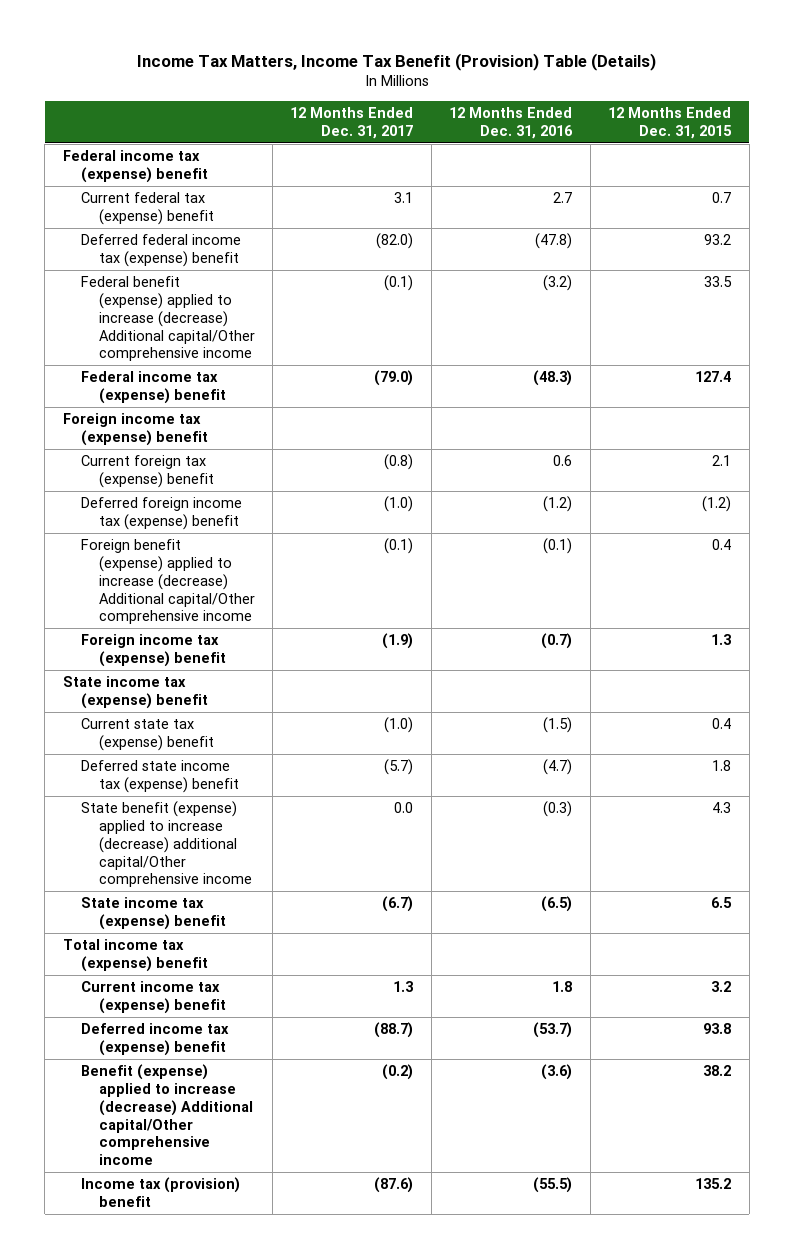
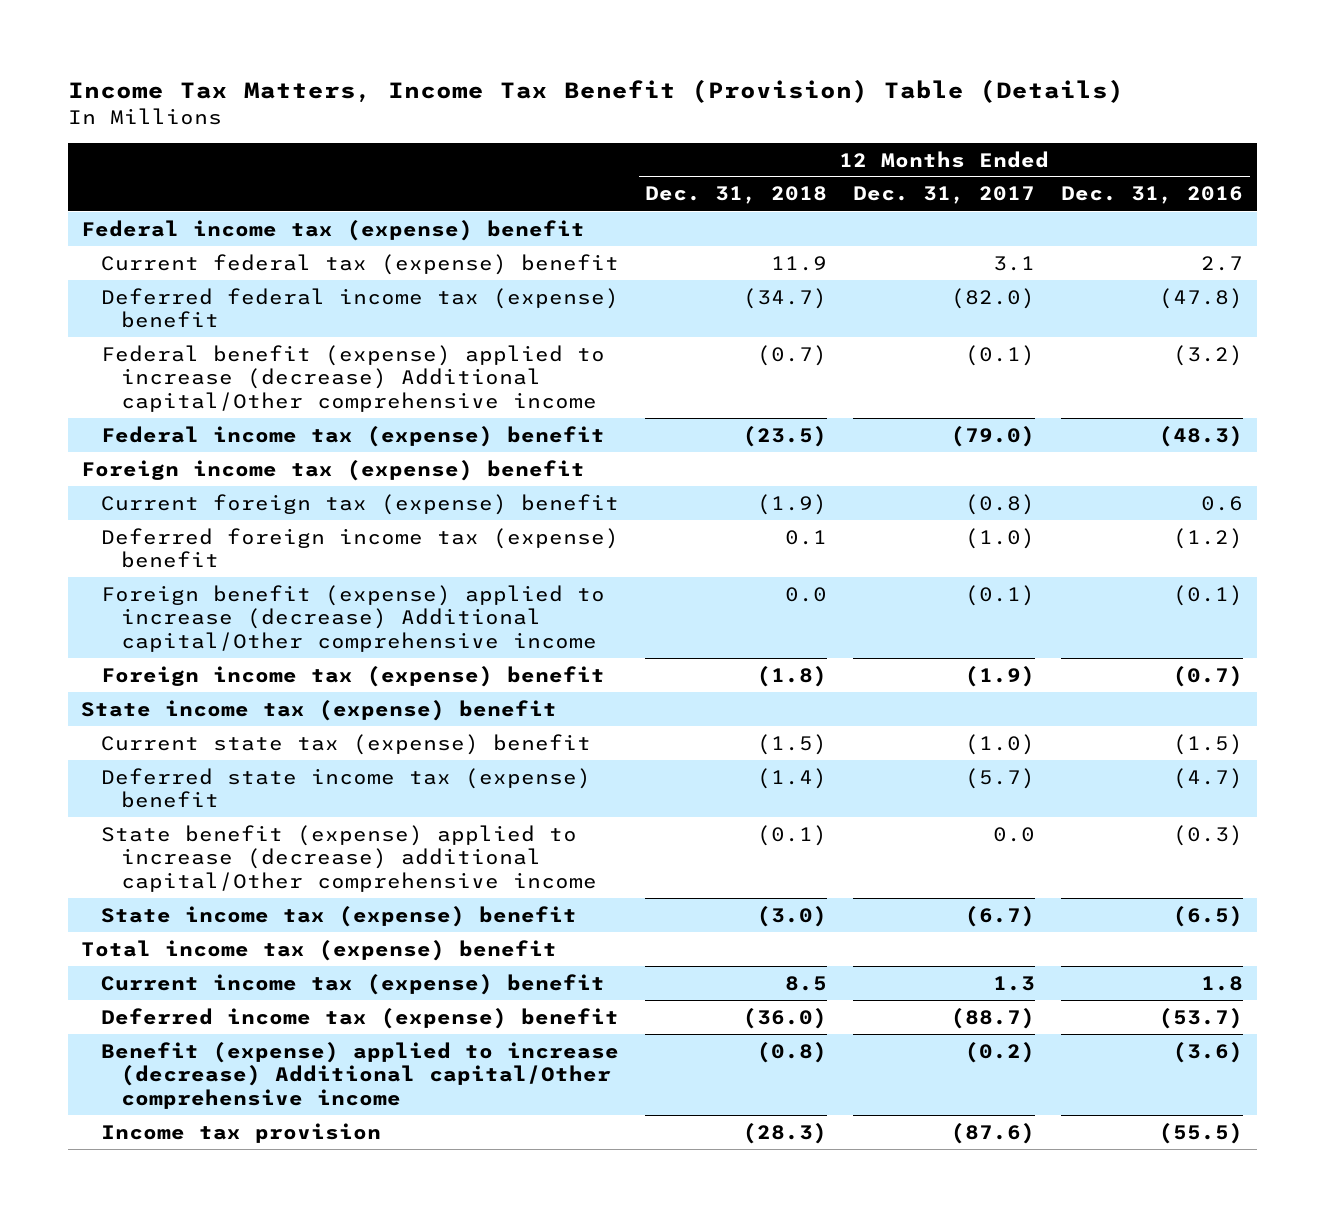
[608,107,733,139] 12 Months Ended Dec. 31, 2015 -> none
none -> [645,186,828,205] Dec. 31, 2018
[80,1177,240,1208] Income tax (provision) benefit -> [100,1122,381,1143] Income tax provision

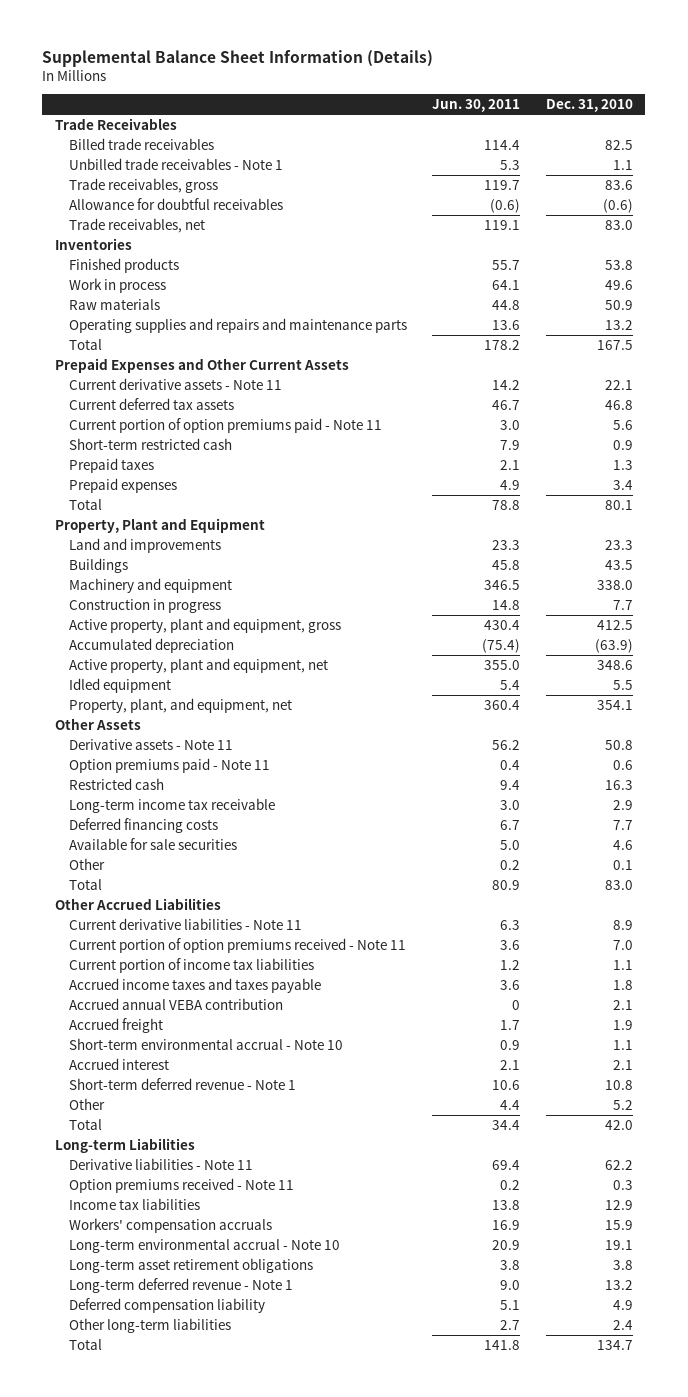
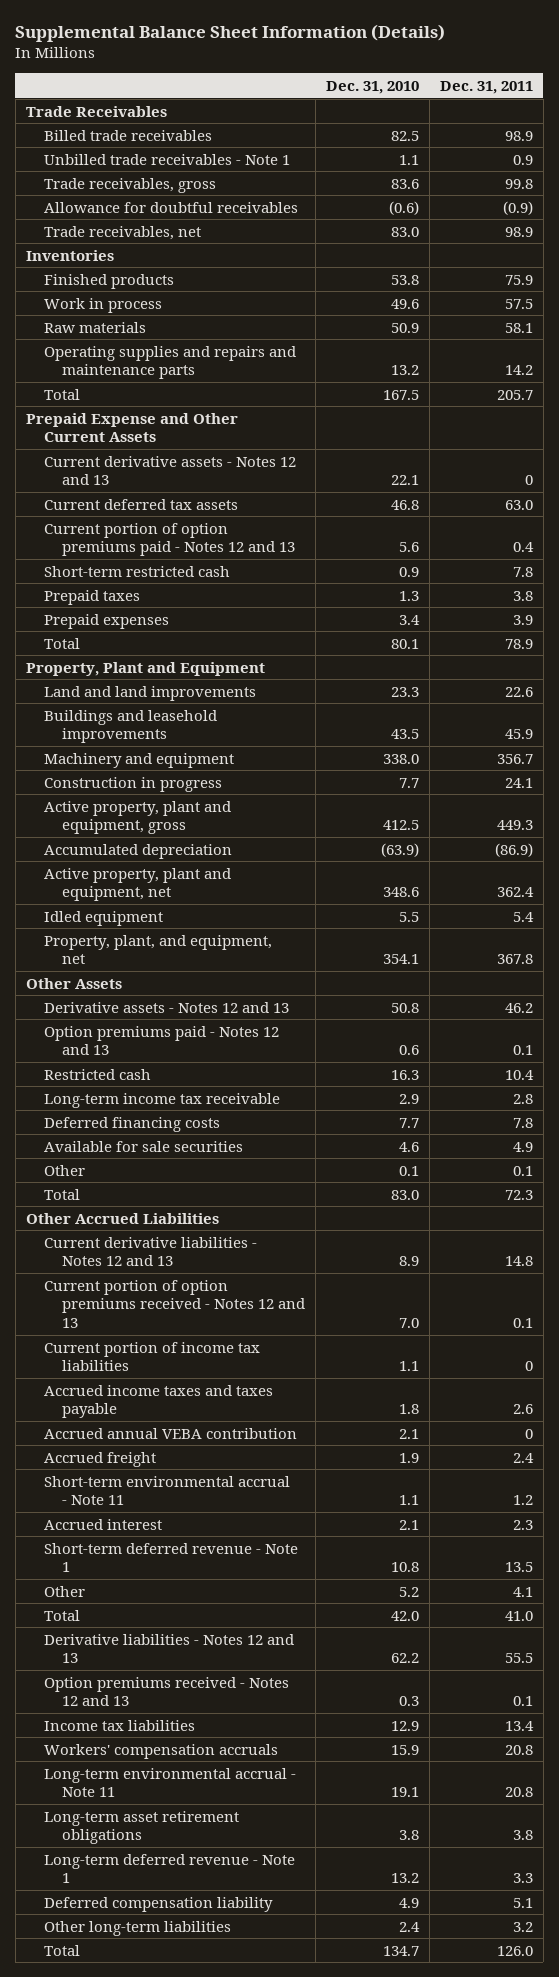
[432,98,521,112] Jun. 30, 2011 -> none
none -> [439,80,533,94] Dec. 31, 2011
[54,357,349,373] Prepaid Expenses and Other Current Assets -> [25,412,238,443] Prepaid Expense and Other Current Assets
[68,377,282,390] Current derivative assets - Note 11 -> [43,455,296,486] Current derivative assets - Notes 12 and 13
[68,417,382,433] Current portion of option premiums paid - Note 11 -> [43,522,296,557] Current portion of option premiums paid - Notes 12 and 13
[68,537,221,553] Land and improvements -> [43,685,256,701] Land and land improvements
[68,557,128,573] Buildings -> [43,709,217,744] Buildings and leasehold improvements
[68,738,233,750] Derivative assets - Note 11 -> [43,1001,289,1013] Derivative assets - Notes 12 and 13
[68,757,270,773] Option premiums paid - Note 11 -> [43,1025,279,1056] Option premiums paid - Notes 12 and 13
[68,917,302,930] Current derivative liabilities - Note 11 -> [43,1236,257,1267] Current derivative liabilities - Notes 12 and 13
[68,937,406,953] Current portion of option premiums received - Note 11 -> [43,1279,306,1329] Current portion of option premiums received - Notes 12 and 13
[68,1037,343,1050] Short-term environmental accrual - Note 10 -> [43,1475,290,1506] Short-term environmental accrual - Note 11
[54,1137,195,1153] Long-term Liabilities -> none
[68,1157,253,1170] Derivative liabilities - Note 11 -> [43,1633,294,1664] Derivative liabilities - Notes 12 and 13
[68,1177,294,1193] Option premiums received - Note 11 -> [43,1676,289,1707] Option premiums received - Notes 12 and 13
[68,1238,340,1253] Long-term environmental accrual - Note 10 -> [43,1767,296,1798] Long-term environmental accrual - Note 11

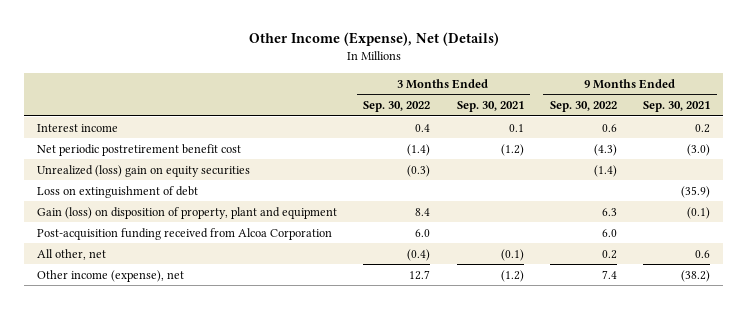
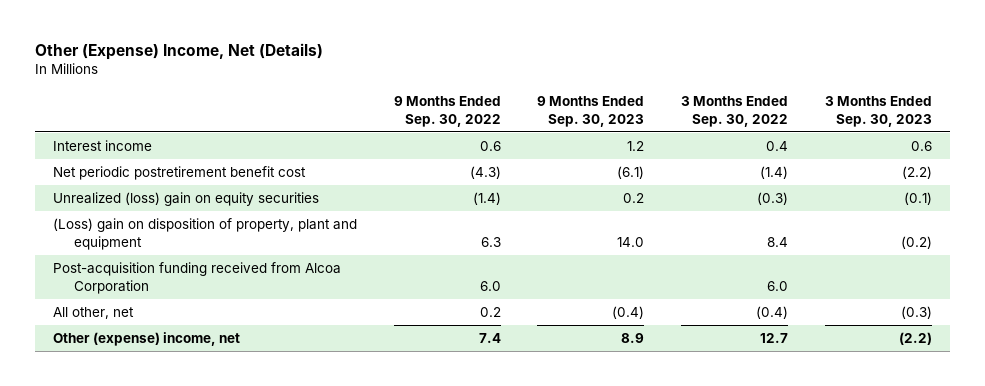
[248,32,499,47] Other Income (Expense), Net (Details) -> [34,42,323,60] Other (Expense) Income, Net (Details)
[456,101,524,113] Sep. 30, 2021 -> none
[643,101,711,113] Sep. 30, 2021 -> none
none -> [537,96,645,127] 9 Months Ended Sep. 30, 2023
none -> [824,96,932,127] 3 Months Ended Sep. 30, 2023
[36,185,198,198] Loss on extinguishment of debt -> none
[36,206,337,219] Gain (loss) on disposition of property, plant and equipment -> [53,218,358,250] (Loss) gain on disposition of property, plant and equipment
[36,269,184,282] Other income (expense), net -> [53,332,241,347] Other (expense) income, net

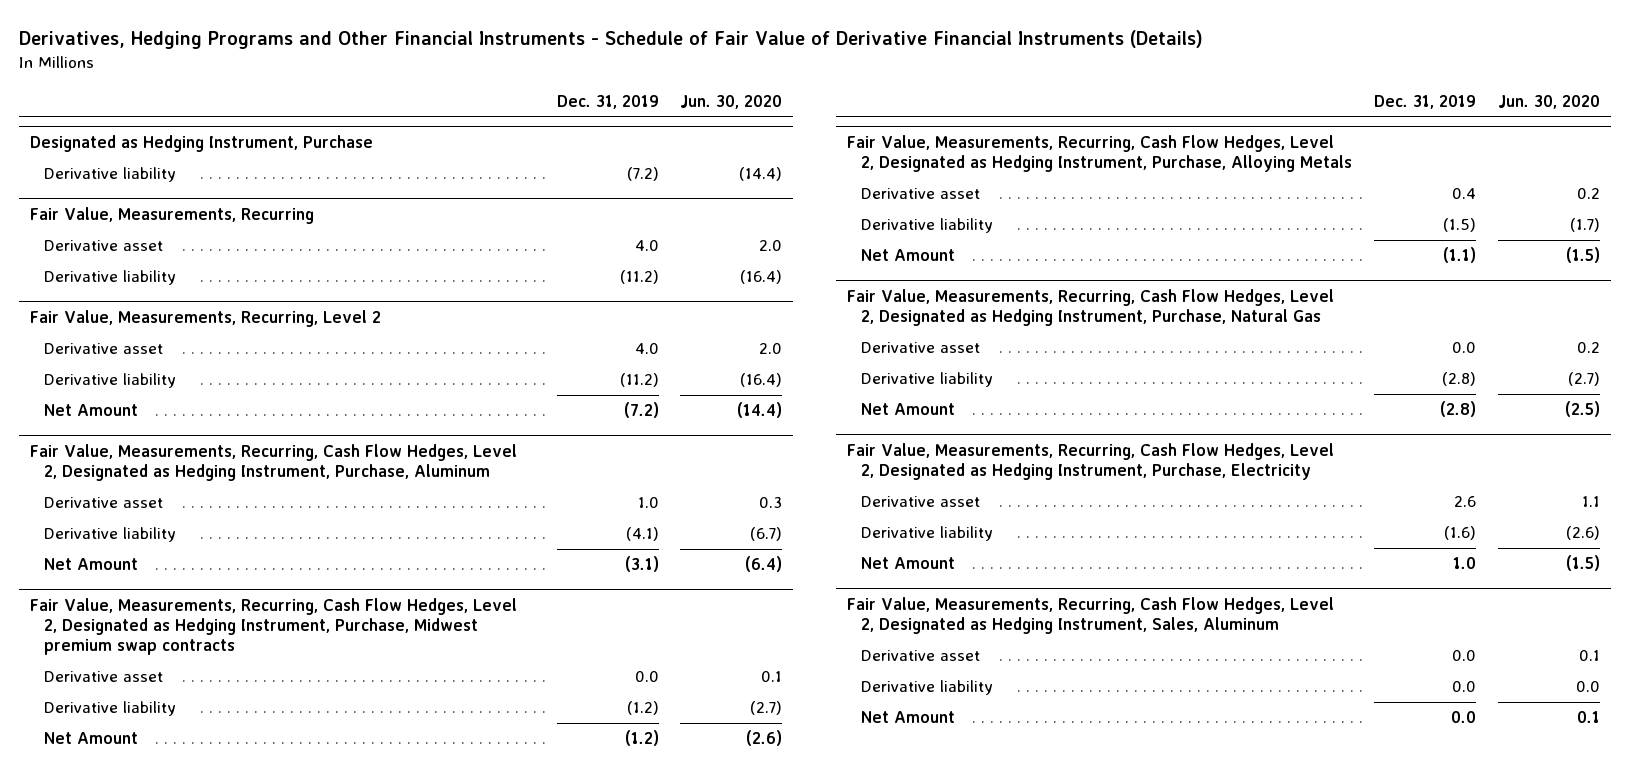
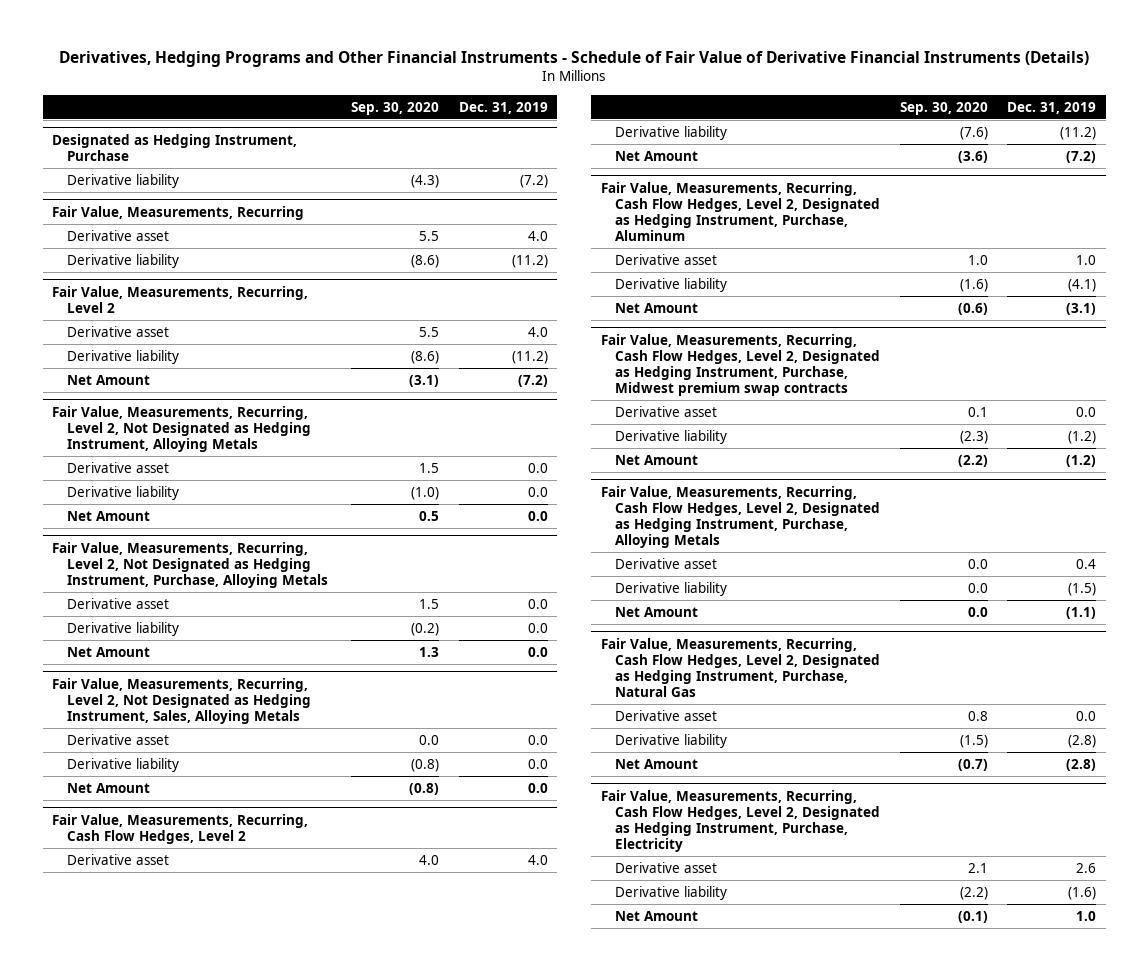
[680,94,783,109] Jun. 30, 2020 -> none
none -> [351,101,440,115] Sep. 30, 2020
none -> [52,405,311,452] Fair Value, Measurements, Recurring, Level 2, Not Designated as Hedging Instrument, Alloying Metals
none -> [66,461,169,473] Derivative asset
none -> [66,485,179,500] Derivative liability
none -> [66,510,150,521] Net Amount
none -> [52,541,328,588] Fair Value, Measurements, Recurring, Level 2, Not Designated as Hedging Instrument, Purchase, Alloying Metals
none -> [66,597,169,609] Derivative asset
none -> [66,621,179,636] Derivative liability
none -> [66,646,150,657] Net Amount
none -> [52,677,311,724] Fair Value, Measurements, Recurring, Level 2, Not Designated as Hedging Instrument, Sales, Alloying Metals
none -> [66,733,169,745] Derivative asset
none -> [66,757,179,772] Derivative liability
none -> [66,782,150,793] Net Amount
none -> [52,813,309,844] Fair Value, Measurements, Recurring, Cash Flow Hedges, Level 2
none -> [66,853,169,865] Derivative asset
none -> [615,125,728,140] Derivative liability
none -> [615,150,699,161] Net Amount
[846,597,1334,635] Fair Value, Measurements, Recurring, Cash Flow Hedges, Level 2, Designated as Hedging Instrument, Sales, Aluminum -> none
[861,650,981,662] Derivative asset -> none
[861,680,994,696] Derivative liability -> none
[861,711,956,724] Net Amount -> none

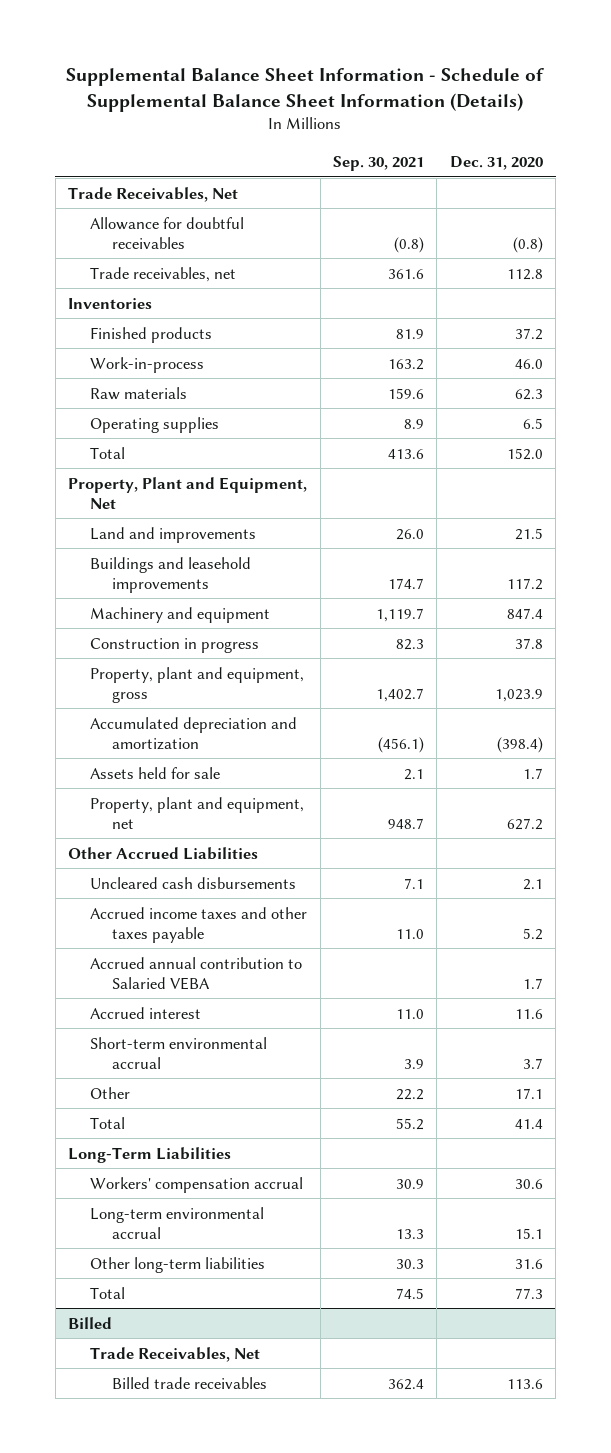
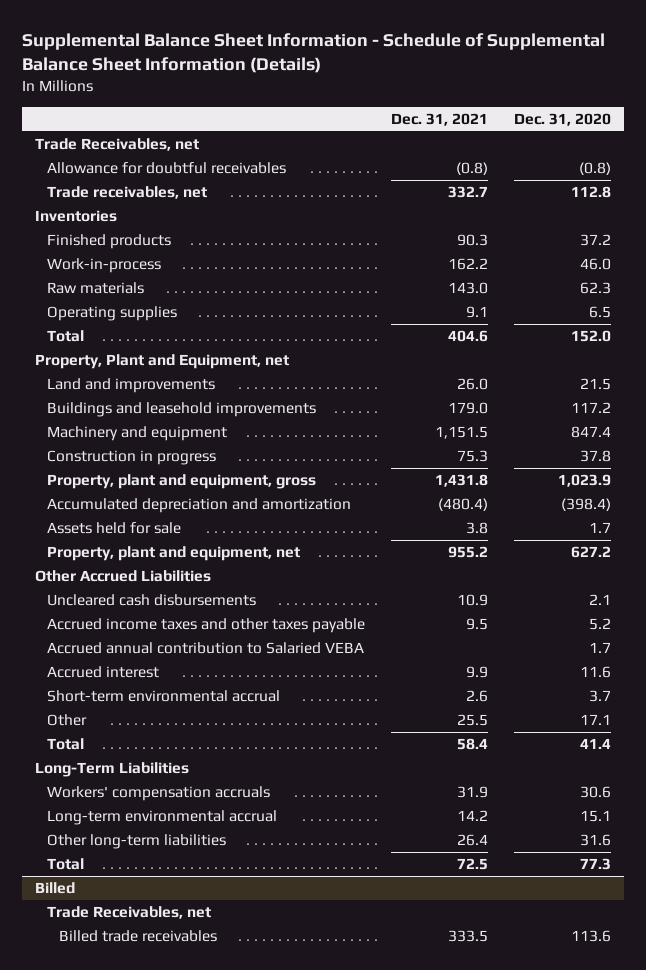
[333,155,425,171] Sep. 30, 2021 -> none
none -> [390,112,488,126] Dec. 31, 2021
[68,186,239,202] Trade Receivables, Net -> [34,138,199,152] Trade Receivables, net
[68,476,308,509] Property, Plant and Equipment, Net -> [34,354,289,370] Property, Plant and Equipment, net
[90,1176,304,1193] Workers' compensation accrual -> [46,786,270,802] Workers' compensation accruals
[90,1346,261,1362] Trade Receivables, Net -> [46,906,211,920] Trade Receivables, net

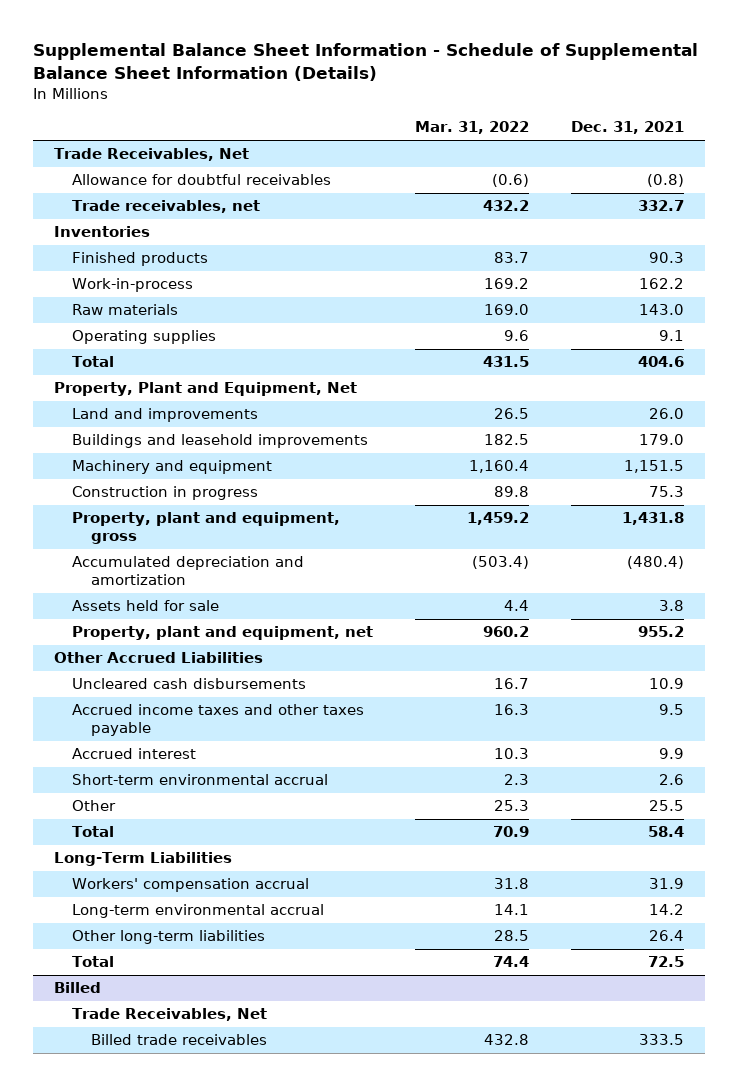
[513,112,611,126] Dec. 31, 2020 -> none
none -> [415,121,530,135] Mar. 31, 2022
[34,138,199,152] Trade Receivables, net -> [53,148,249,162] Trade Receivables, Net
[34,354,289,370] Property, Plant and Equipment, net -> [53,382,357,397] Property, Plant and Equipment, Net
[46,642,364,655] Accrued annual contribution to Salaried VEBA -> none
[46,786,270,802] Workers' compensation accruals -> [72,878,310,893] Workers' compensation accrual
[46,906,211,920] Trade Receivables, net -> [72,1008,268,1022] Trade Receivables, Net

